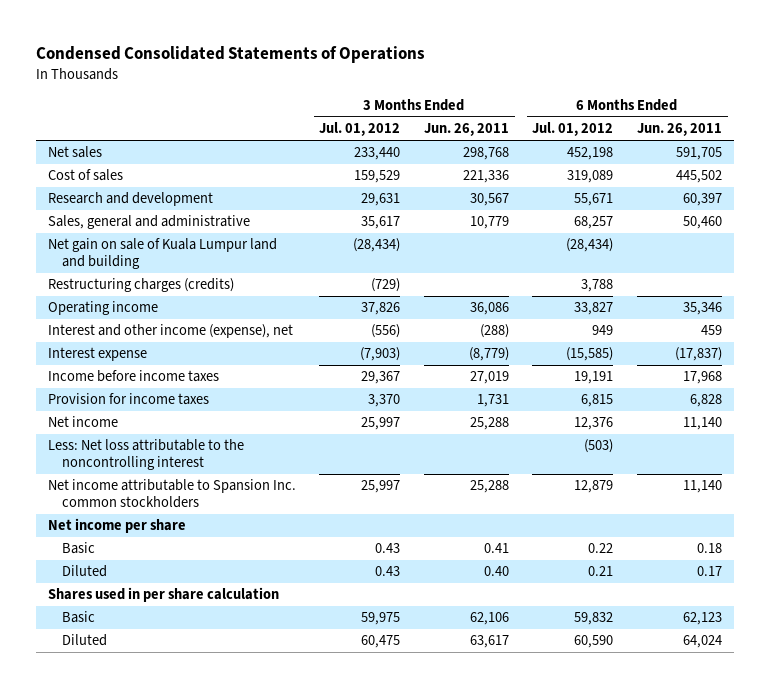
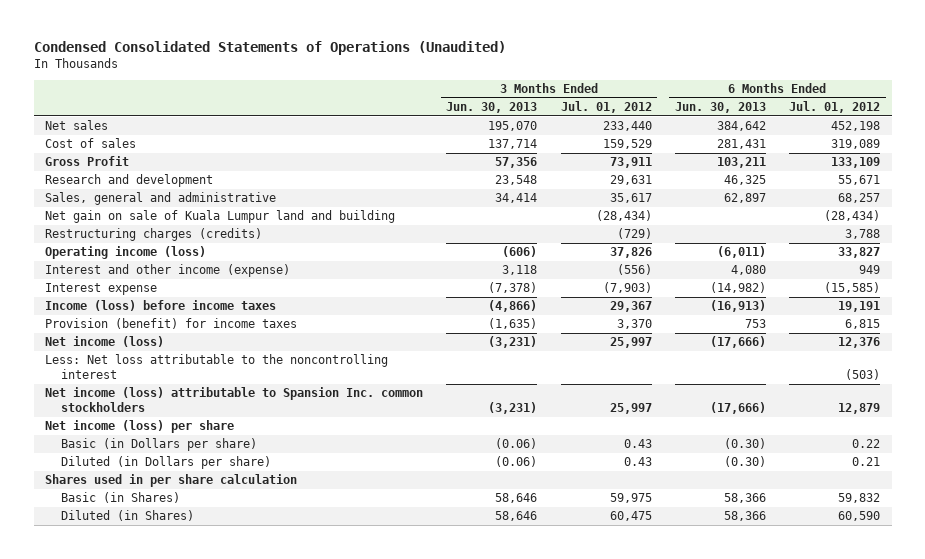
[36,46,426,64] Condensed Consolidated Statements of Operations -> [33,40,506,55] Condensed Consolidated Statements of Operations (Unaudited)
[423,123,509,137] Jun. 26, 2011 -> none
[636,123,722,137] Jun. 26, 2011 -> none
none -> [446,102,538,114] Jun. 30, 2013
none -> [674,102,766,114] Jun. 30, 2013
none -> [45,156,130,167] Gross Profit
[47,301,158,316] Operating income -> [45,246,207,260] Operating income (loss)
[47,324,293,339] Interest and other income (expense), net -> [45,264,291,278] Interest and other income (expense)
[47,370,219,383] Income before income taxes -> [45,300,277,312] Income (loss) before income taxes
[47,393,209,406] Provision for income taxes -> [45,318,298,330] Provision (benefit) for income taxes
[47,416,118,428] Net income -> [45,336,165,348] Net income (loss)
[47,479,296,509] Net income attributable to Spansion Inc. common stockholders -> [45,387,424,413] Net income (loss) attributable to Spansion Inc. common stockholders
[47,518,186,534] Net income per share -> [45,420,235,434] Net income (loss) per share
[62,542,96,555] Basic -> [61,438,258,452] Basic (in Dollars per share)
[62,565,108,578] Diluted -> [61,456,272,470] Diluted (in Dollars per share)
[62,611,96,624] Basic -> [61,492,181,504] Basic (in Shares)
[62,634,108,647] Diluted -> [61,510,195,522] Diluted (in Shares)

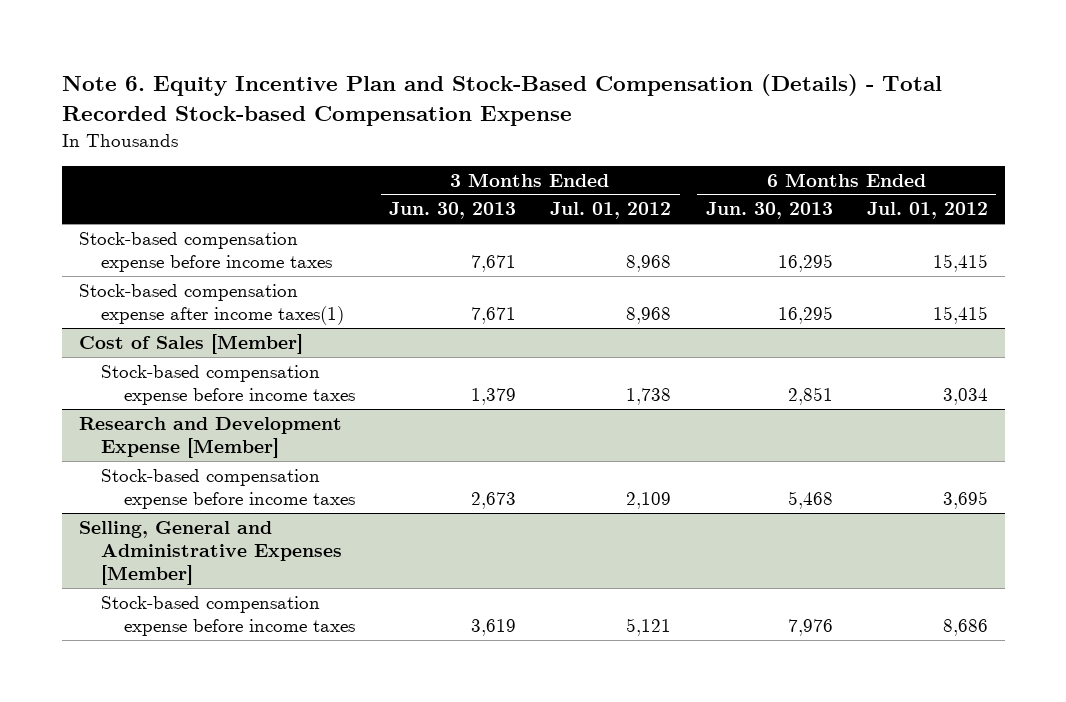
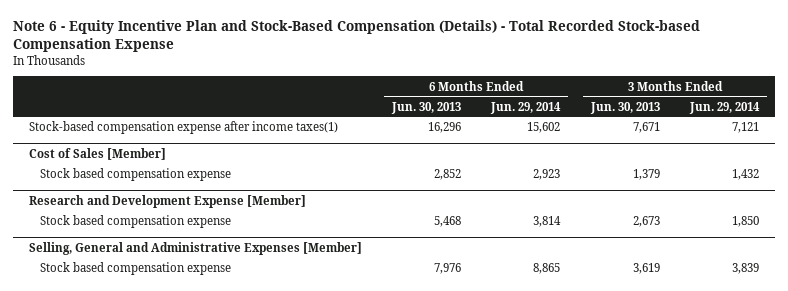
[61,74,942,126] Note 6. Equity Incentive Plan and Stock-Based Compensation (Details) - Total Recorded Stock-based Compensation Expense -> [13,20,701,53] Note 6 - Equity Incentive Plan and Stock-Based Compensation (Details) - Total Recorded Stock-based Compensation Expense
[550,202,672,220] Jul. 01, 2012 -> none
[866,202,988,220] Jul. 01, 2012 -> none
none -> [490,101,562,114] Jun. 29, 2014
none -> [689,101,761,114] Jun. 29, 2014
[78,231,333,273] Stock-based compensation expense before income taxes -> none
[777,306,833,325] 16,295 -> [428,122,462,134] 16,296
[101,364,355,406] Stock-based compensation expense before income taxes -> [39,168,231,182] Stock based compensation expense
[787,387,833,406] 2,851 -> [434,169,462,181] 2,852
[101,468,355,510] Stock-based compensation expense before income taxes -> [39,215,231,229] Stock based compensation expense
[101,595,355,637] Stock-based compensation expense before income taxes -> [39,262,231,276] Stock based compensation expense

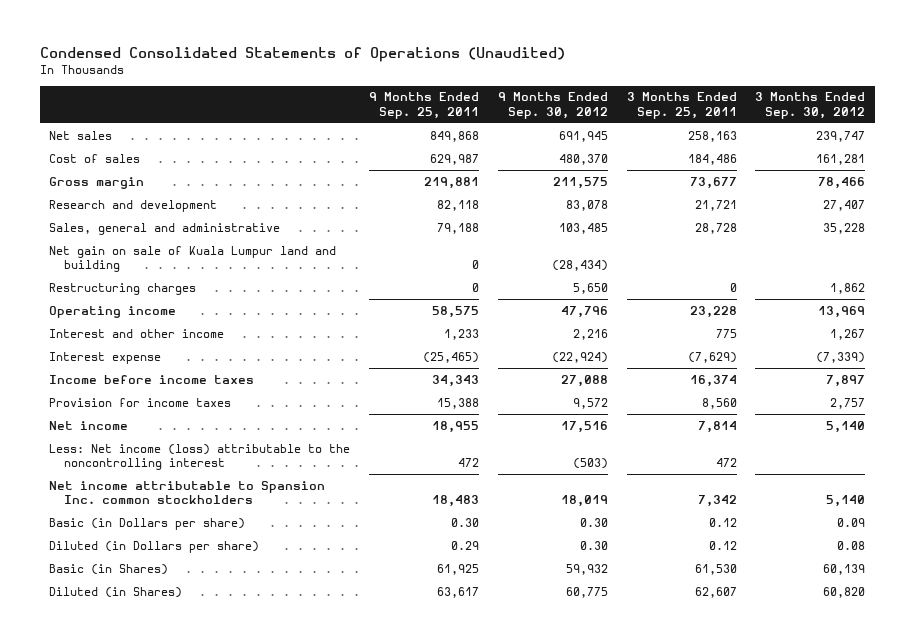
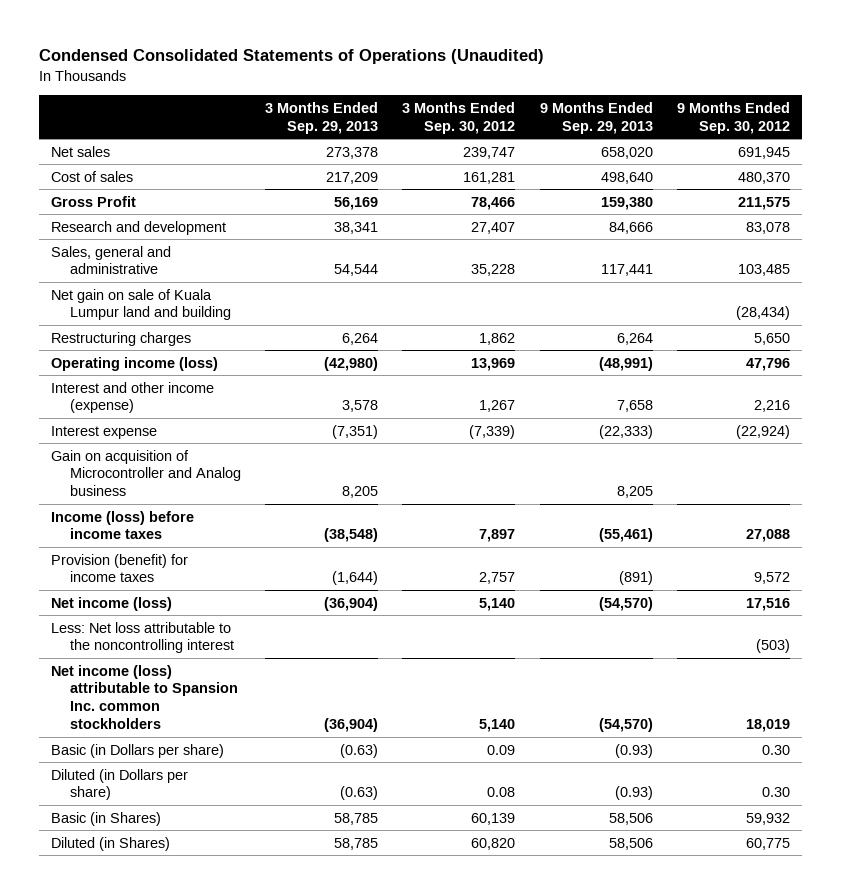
[369,92,480,119] 9 Months Ended Sep. 25, 2011 -> none
[626,92,737,119] 3 Months Ended Sep. 25, 2011 -> none
none -> [265,102,379,134] 3 Months Ended Sep. 29, 2013
none -> [539,102,653,134] 9 Months Ended Sep. 29, 2013
[49,176,145,189] Gross margin -> [50,195,136,207] Gross Profit
[49,305,177,318] Operating income -> [50,356,218,371] Operating income (loss)
[49,328,225,338] Interest and other income -> [50,381,214,414] Interest and other income (expense)
none -> [50,449,241,497] Gain on acquisition of Microcontroller and Analog business
[49,374,255,384] Income before income taxes -> [50,510,194,540] Income (loss) before income taxes
[49,397,232,407] Provision for income taxes -> [50,553,188,583] Provision (benefit) for income taxes
[49,420,129,430] Net income -> [50,596,172,611] Net income (loss)
[49,443,351,471] Less: Net income (loss) attributable to the noncontrolling interest -> [50,621,234,654] Less: Net loss attributable to the noncontrolling interest
[49,480,326,505] Net income attributable to Spansion Inc. common stockholders -> [50,664,238,730] Net income (loss) attributable to Spansion Inc. common stockholders

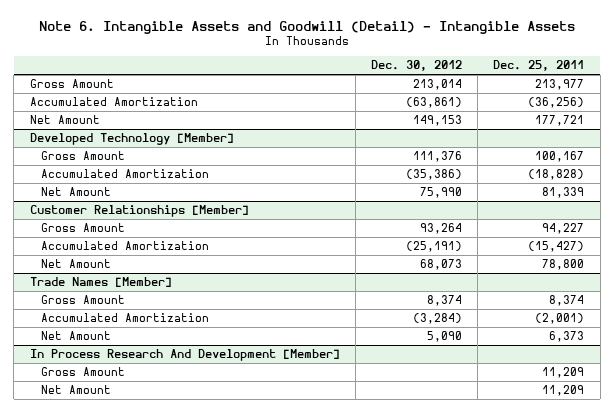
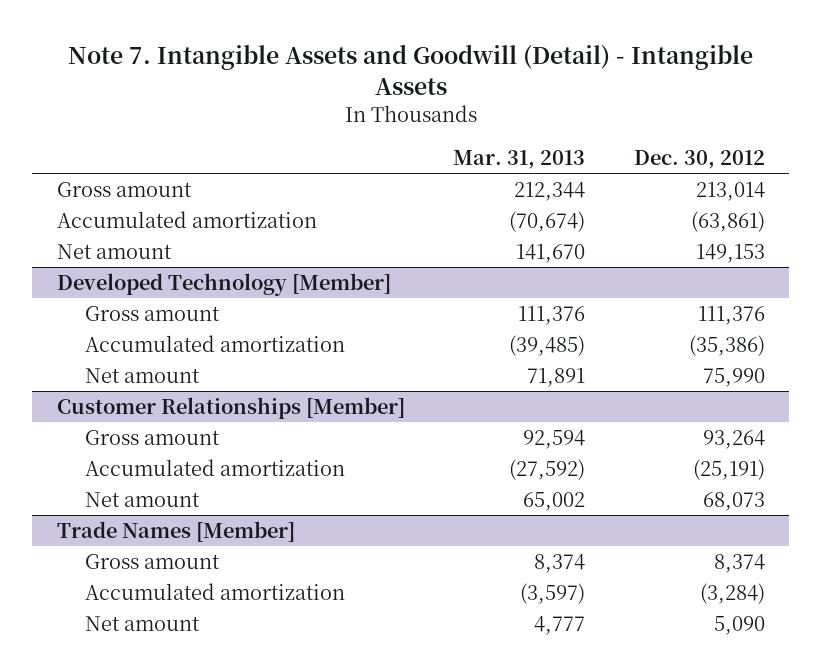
[38,20,575,34] Note 6. Intangible Assets and Goodwill (Detail) - Intangible Assets -> [67,43,753,95] Note 7. Intangible Assets and Goodwill (Detail) - Intangible Assets
[493,60,585,72] Dec. 25, 2011 -> none
none -> [453,149,586,169] Mar. 31, 2013
[29,79,114,89] Gross Amount -> [56,182,192,198] Gross amount
[29,97,198,107] Accumulated Amortization -> [56,211,317,229] Accumulated amortization
[29,115,100,125] Net Amount -> [56,244,172,260] Net amount
[41,151,126,161] Gross Amount -> [85,306,221,322] Gross amount
[41,169,210,179] Accumulated Amortization -> [85,335,346,353] Accumulated amortization
[41,187,112,197] Net Amount -> [85,368,201,384] Net amount
[41,223,126,233] Gross Amount -> [85,430,221,446] Gross amount
[41,241,210,251] Accumulated Amortization -> [85,459,346,477] Accumulated amortization
[41,259,112,269] Net Amount -> [85,492,201,508] Net amount
[29,349,340,362] In Process Research And Development [Member] -> none
[41,367,126,377] Gross Amount -> none
[41,385,112,395] Net Amount -> none
[41,295,126,305] Gross Amount -> [85,554,221,570] Gross amount
[41,313,210,323] Accumulated Amortization -> [85,583,346,601] Accumulated amortization
[41,331,112,341] Net Amount -> [85,616,201,632] Net amount

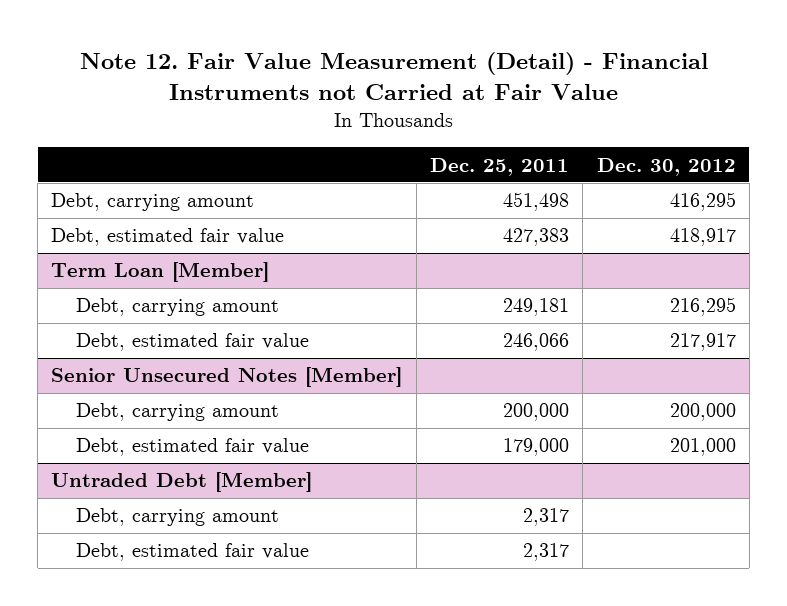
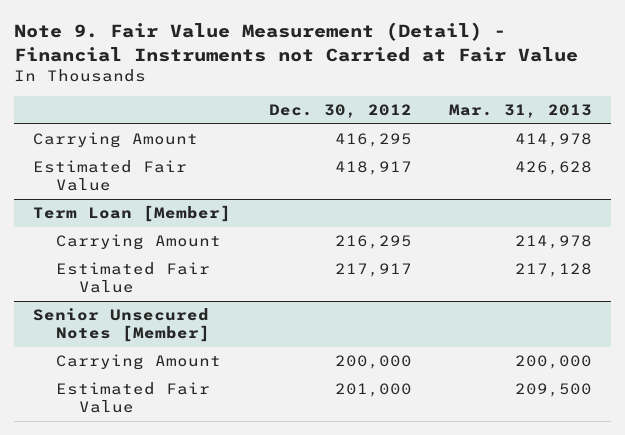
[79,51,708,101] Note 12. Fair Value Measurement (Detail) - Financial Instruments not Carried at Fair Value -> [13,22,578,62] Note 9. Fair Value Measurement (Detail) - Financial Instruments not Carried at Fair Value
[430,157,570,176] Dec. 25, 2011 -> none
none -> [449,104,593,119] Mar. 31, 2013
[51,193,255,212] Debt, carrying amount -> [32,132,198,149] Carrying Amount
[51,228,285,247] Debt, estimated fair value -> [32,160,187,192] Estimated Fair Value
[76,298,280,317] Debt, carrying amount -> [55,234,221,251] Carrying Amount
[76,333,310,352] Debt, estimated fair value -> [55,262,210,294] Estimated Fair Value
[51,472,313,493] Untraded Debt [Member] -> none
[76,508,280,527] Debt, carrying amount -> none
[76,543,310,562] Debt, estimated fair value -> none
[76,403,280,422] Debt, carrying amount -> [55,354,221,371] Carrying Amount
[76,438,310,457] Debt, estimated fair value -> [55,382,210,414] Estimated Fair Value

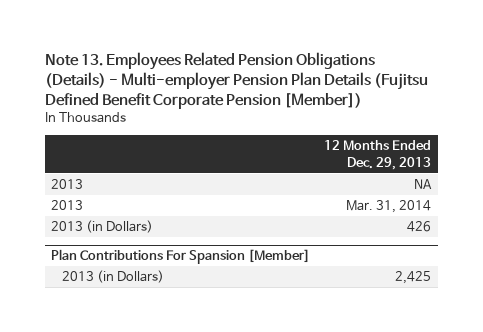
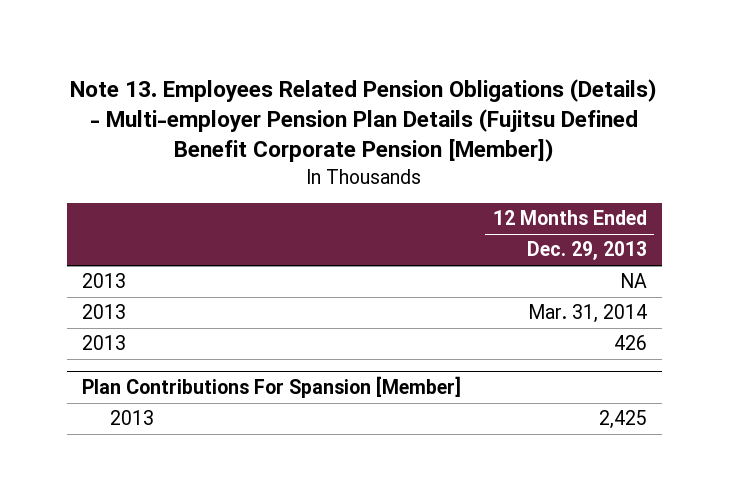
[51,220,154,234] 2013 (in Dollars) -> [82,335,127,351] 2013
[62,270,165,284] 2013 (in Dollars) -> [110,410,155,426] 2013

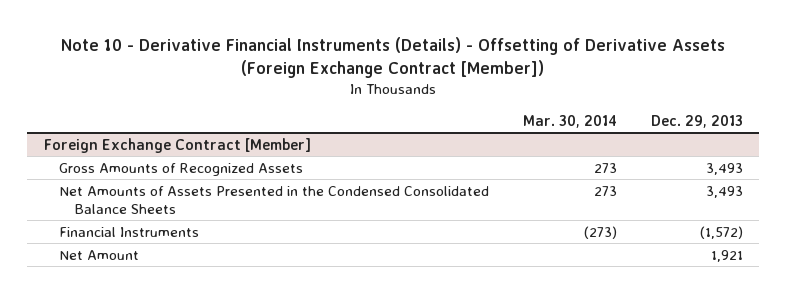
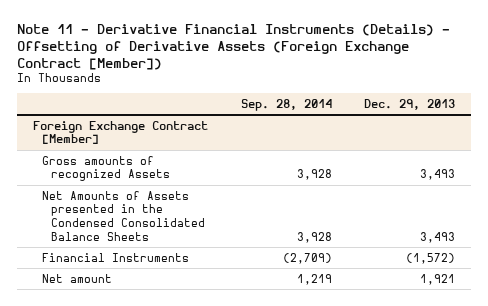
[61,36,726,78] Note 10 - Derivative Financial Instruments (Details) - Offsetting of Derivative Assets (Foreign Exchange Contract [Member]) -> [16,23,450,70] Note 11 - Derivative Financial Instruments (Details) - Offsetting of Derivative Assets (Foreign Exchange Contract [Member])
[522,114,617,128] Mar. 30, 2014 -> none
none -> [240,98,332,111] Sep. 28, 2014
[59,162,304,176] Gross Amounts of Recognized Assets -> [42,155,171,182] Gross amounts of recognized Assets
[59,185,490,214] Net Amounts of Assets Presented in the Condensed Consolidated Balance Sheets -> [42,190,206,241] Net Amounts of Assets presented in the Condensed Consolidated Balance Sheets
[59,249,140,260] Net Amount -> [42,273,113,283] Net amount

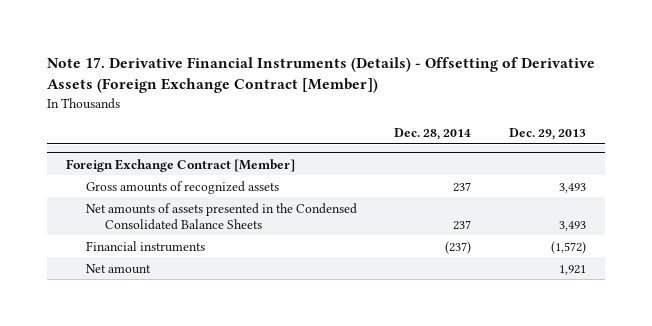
[16,23,450,70] Note 11 - Derivative Financial Instruments (Details) - Offsetting of Derivative Assets (Foreign Exchange Contract [Member]) -> [47,57,596,94] Note 17. Derivative Financial Instruments (Details) - Offsetting of Derivative Assets (Foreign Exchange Contract [Member])
[240,98,332,111] Sep. 28, 2014 -> none
none -> [394,128,472,141] Dec. 28, 2014
[42,155,171,182] Gross amounts of recognized Assets -> [85,180,279,194] Gross amounts of recognized assets
[42,190,206,241] Net Amounts of Assets presented in the Condensed Consolidated Balance Sheets -> [85,202,357,230] Net amounts of assets presented in the Condensed Consolidated Balance Sheets
[42,252,190,262] Financial Instruments -> [85,240,205,252] Financial instruments

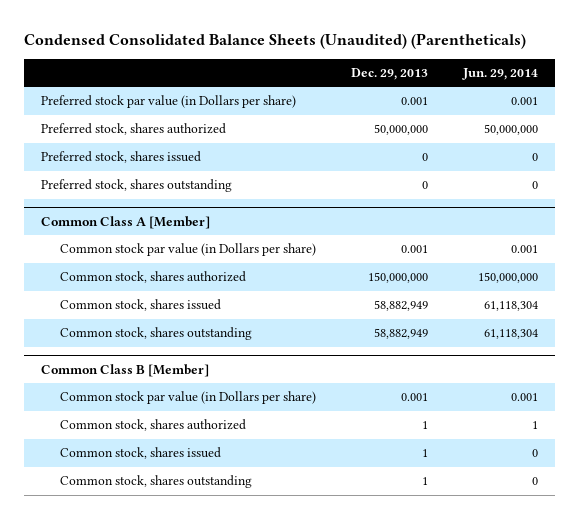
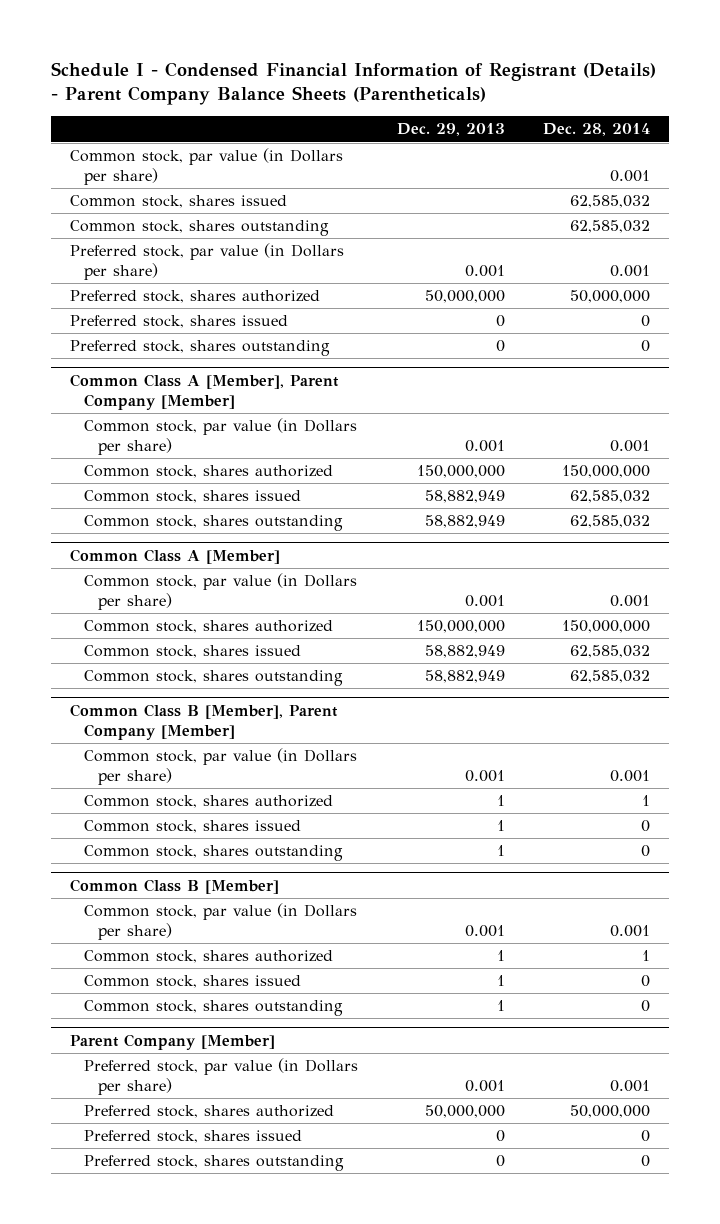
[23,32,526,49] Condensed Consolidated Balance Sheets (Unaudited) (Parentheticals) -> [50,61,656,106] Schedule I - Condensed Financial Information of Registrant (Details) - Parent Company Balance Sheets (Parentheticals)
[461,67,538,80] Jun. 29, 2014 -> none
none -> [543,123,651,137] Dec. 28, 2014
none -> [70,148,344,185] Common stock, par value (in Dollars per share)
none -> [70,195,288,209] Common stock, shares issued
none -> [70,220,330,237] Common stock, shares outstanding
[41,95,297,109] Preferred stock par value (in Dollars per share) -> [70,243,345,280] Preferred stock, par value (in Dollars per share)
none -> [70,374,340,410] Common Class A [Member], Parent Company [Member]
none -> [83,418,357,455] Common stock, par value (in Dollars per share)
none -> [83,465,333,479] Common stock, shares authorized
none -> [83,490,301,504] Common stock, shares issued
none -> [83,515,343,532] Common stock, shares outstanding
[59,243,316,257] Common stock par value (in Dollars per share) -> [83,573,357,610] Common stock, par value (in Dollars per share)
none -> [70,704,339,740] Common Class B [Member], Parent Company [Member]
none -> [83,748,357,785] Common stock, par value (in Dollars per share)
none -> [83,795,333,809] Common stock, shares authorized
none -> [83,820,301,834] Common stock, shares issued
none -> [83,845,343,862] Common stock, shares outstanding
[59,391,316,405] Common stock par value (in Dollars per share) -> [83,903,357,940] Common stock, par value (in Dollars per share)
none -> [70,1034,276,1051] Parent Company [Member]
none -> [83,1058,358,1095] Preferred stock, par value (in Dollars per share)
none -> [83,1105,334,1119] Preferred stock, shares authorized
none -> [83,1130,302,1144] Preferred stock, shares issued
none -> [83,1155,344,1172] Preferred stock, shares outstanding

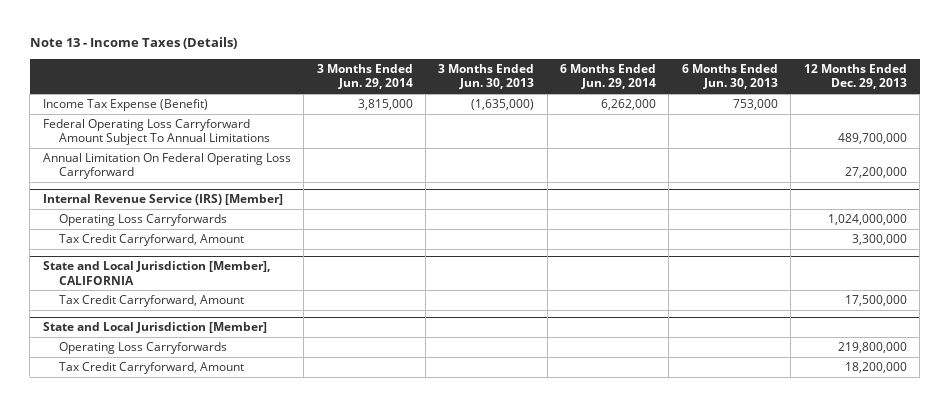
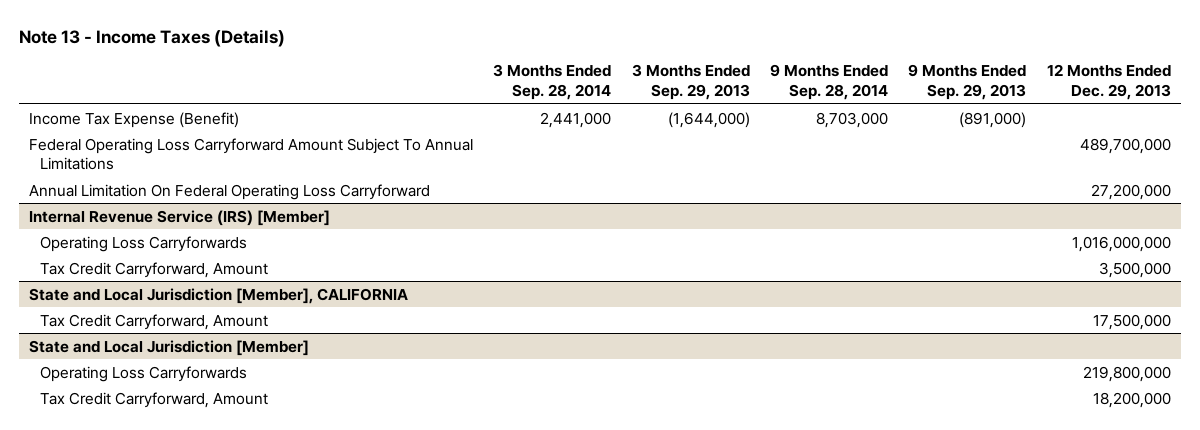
[316,63,413,90] 3 Months Ended Jun. 29, 2014 -> none
[438,63,535,90] 3 Months Ended Jun. 30, 2013 -> none
[560,63,657,90] 6 Months Ended Jun. 29, 2014 -> none
[681,63,778,90] 6 Months Ended Jun. 30, 2013 -> none
none -> [493,64,612,101] 3 Months Ended Sep. 28, 2014
none -> [631,64,750,101] 3 Months Ended Sep. 29, 2013
none -> [770,64,889,101] 9 Months Ended Sep. 28, 2014
none -> [908,64,1027,101] 9 Months Ended Sep. 29, 2013
[827,213,907,225] 1,024,000,000 -> [1071,235,1171,252] 1,016,000,000
[851,233,907,245] 3,300,000 -> [1098,261,1171,278] 3,500,000

